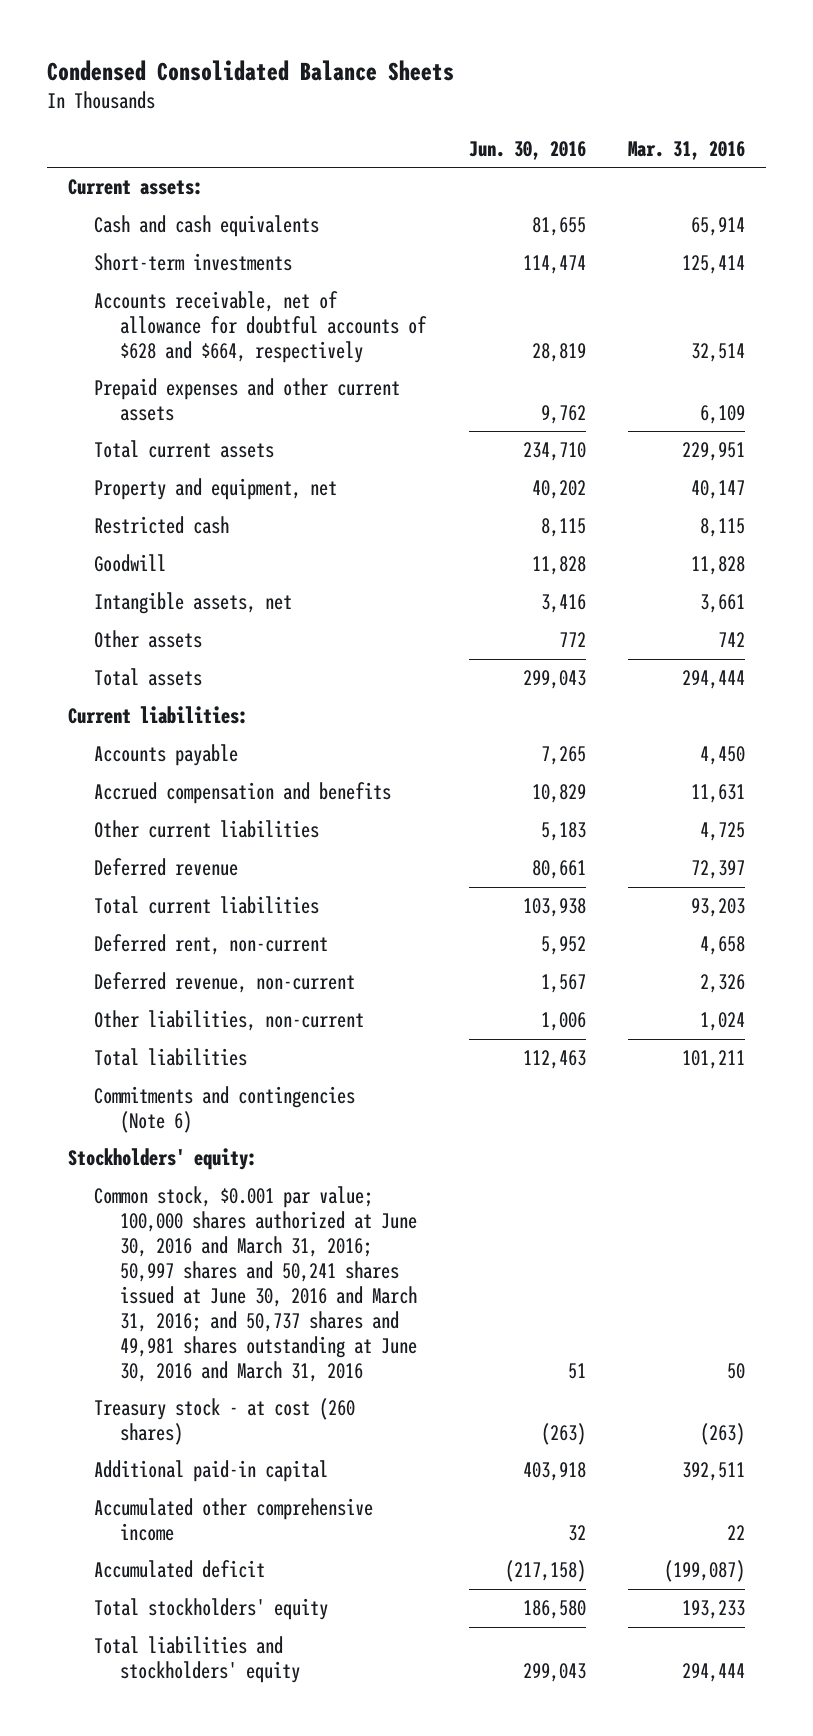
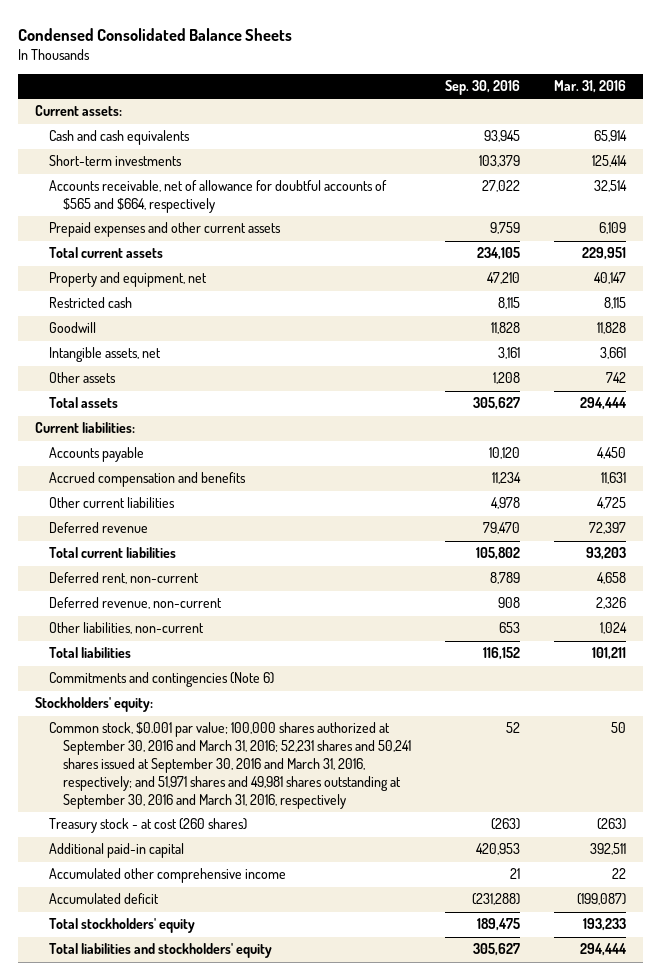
[468,140,586,160] Jun. 30, 2016 -> none
none -> [445,80,521,96] Sep. 30, 2016
[94,291,428,364] Accounts receivable, net of allowance for doubtful accounts of $628 and $664, respectively -> [49,180,388,214] Accounts receivable, net of allowance for doubtful accounts of $565 and $664, respectively
[94,1186,418,1382] Common stock, $0.001 par value; 100,000 shares authorized at June 30, 2016 and March 31, 2016; 50,997 shares and 50,241 shares issued at June 30, 2016 and March 31, 2016; and 50,737 shares and 49,981 shares outstanding at June 30, 2016 and March 31, 2016 -> [49,722,412,809] Common stock, $0.001 par value; 100,000 shares authorized at September 30, 2016 and March 31, 2016; 52,231 shares and 50,241 shares issued at September 30, 2016 and March 31, 2016, respectively; and 51,971 shares and 49,981 shares outstanding at September 30, 2016 and March 31, 2016, respectively

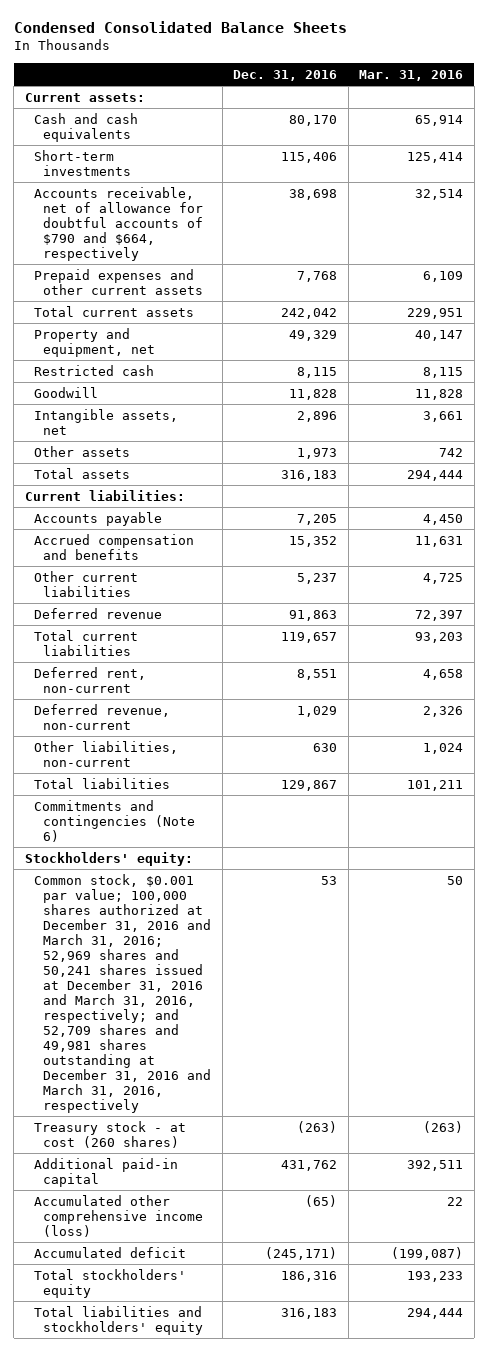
[445,80,521,96] Sep. 30, 2016 -> none
none -> [233,69,338,81] Dec. 31, 2016
[49,180,388,214] Accounts receivable, net of allowance for doubtful accounts of $565 and $664, respectively -> [34,186,204,261] Accounts receivable, net of allowance for doubtful accounts of $790 and $664, respectively
[49,722,412,809] Common stock, $0.001 par value; 100,000 shares authorized at September 30, 2016 and March 31, 2016; 52,231 shares and 50,241 shares issued at September 30, 2016 and March 31, 2016, respectively; and 51,971 shares and 49,981 shares outstanding at September 30, 2016 and March 31, 2016, respectively -> [34,873,212,1113] Common stock, $0.001 par value; 100,000 shares authorized at December 31, 2016 and March 31, 2016; 52,969 shares and 50,241 shares issued at December 31, 2016 and March 31, 2016, respectively; and 52,709 shares and 49,981 shares outstanding at December 31, 2016 and March 31, 2016, respectively
[49,868,287,884] Accumulated other comprehensive income -> [34,1194,204,1237] Accumulated other comprehensive income (loss)

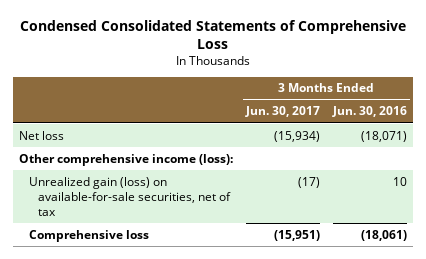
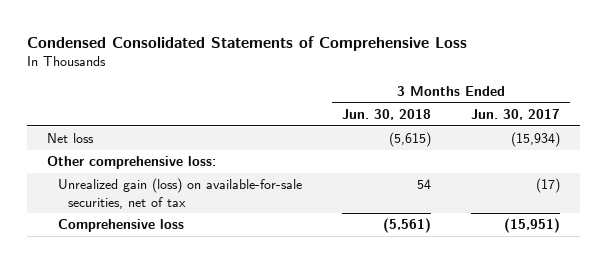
[331,106,407,118] Jun. 30, 2016 -> none
none -> [341,109,431,121] Jun. 30, 2018
[19,153,234,166] Other comprehensive income (loss): -> [47,156,217,170] Other comprehensive loss:

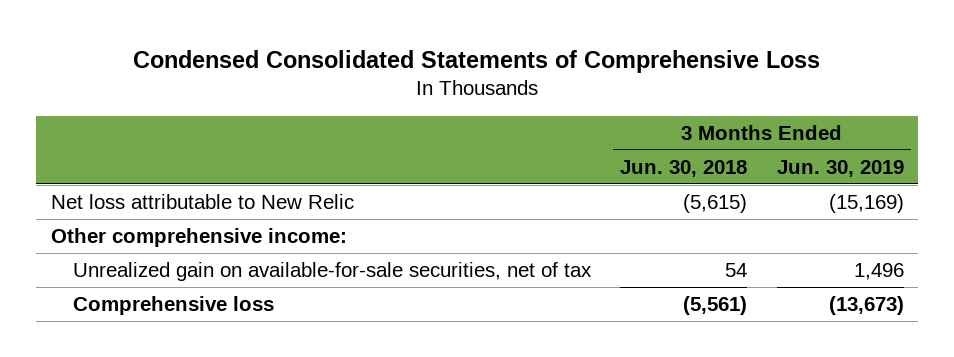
[470,109,560,121] Jun. 30, 2017 -> none
none -> [776,159,904,177] Jun. 30, 2019
[47,133,95,144] Net loss -> [50,194,354,210] Net loss attributable to New Relic
[47,156,217,170] Other comprehensive loss: -> [50,228,347,248] Other comprehensive income:
[57,178,302,209] Unrealized gain (loss) on available-for-sale securities, net of tax -> [72,262,592,282] Unrealized gain on available-for-sale securities, net of tax

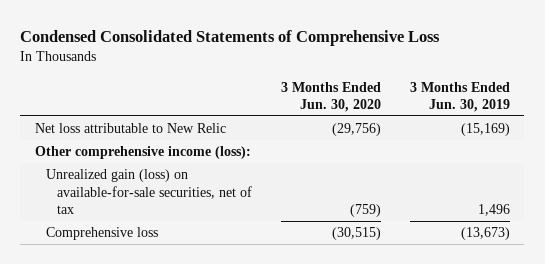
[620,159,748,177] Jun. 30, 2018 -> none
none -> [280,81,381,112] 3 Months Ended Jun. 30, 2020
[50,228,347,248] Other comprehensive income: -> [34,146,251,160] Other comprehensive income (loss):
[72,262,592,282] Unrealized gain on available-for-sale securities, net of tax -> [45,169,252,215] Unrealized gain (loss) on available-for-sale securities, net of tax

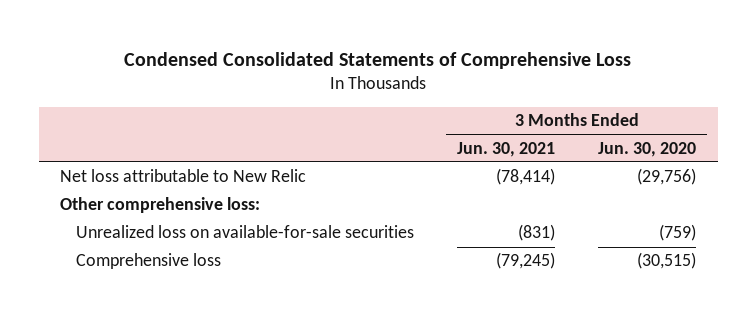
[409,81,510,112] 3 Months Ended Jun. 30, 2019 -> none
none -> [457,141,556,157] Jun. 30, 2021
[34,146,251,160] Other comprehensive income (loss): -> [60,197,261,214] Other comprehensive loss:
[45,169,252,215] Unrealized gain (loss) on available-for-sale securities, net of tax -> [76,225,415,239] Unrealized loss on available-for-sale securities

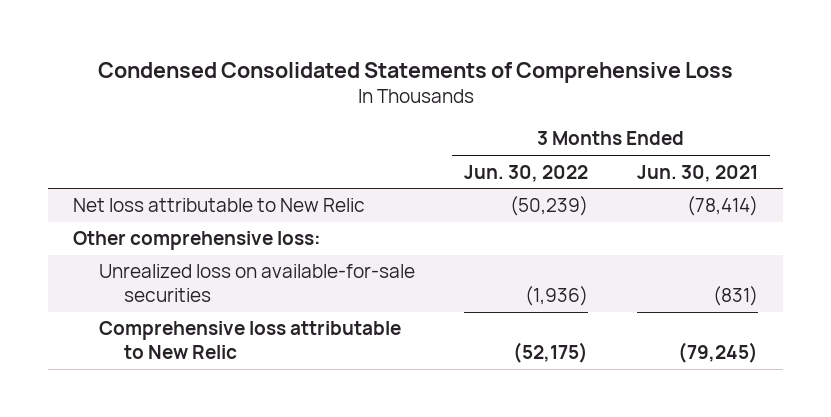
[598,141,697,157] Jun. 30, 2020 -> none
none -> [463,164,588,182] Jun. 30, 2022
[76,253,222,270] Comprehensive loss -> [98,321,401,359] Comprehensive loss attributable to New Relic

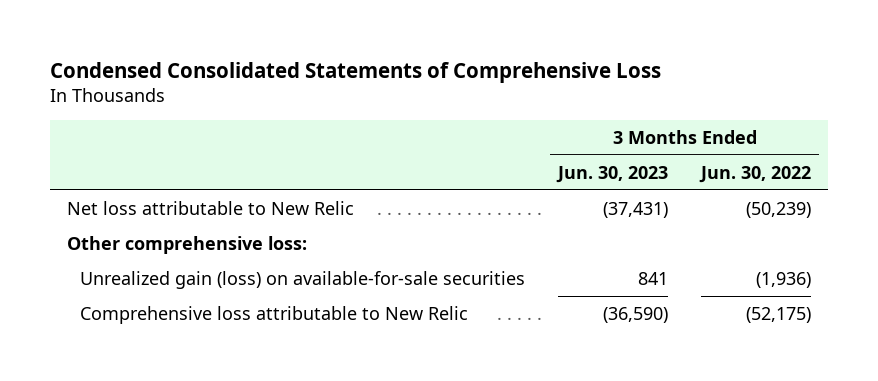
[637,164,759,182] Jun. 30, 2021 -> none
none -> [556,165,669,183] Jun. 30, 2023
[98,264,415,302] Unrealized loss on available-for-sale securities -> [80,270,526,289] Unrealized gain (loss) on available-for-sale securities

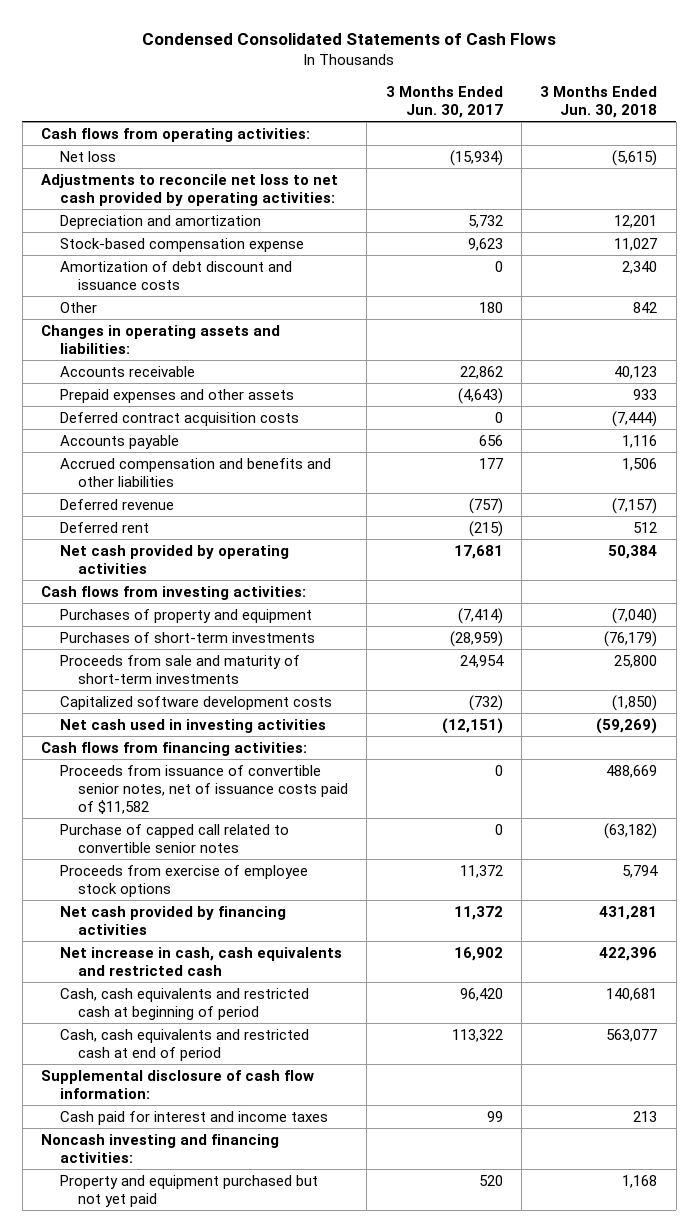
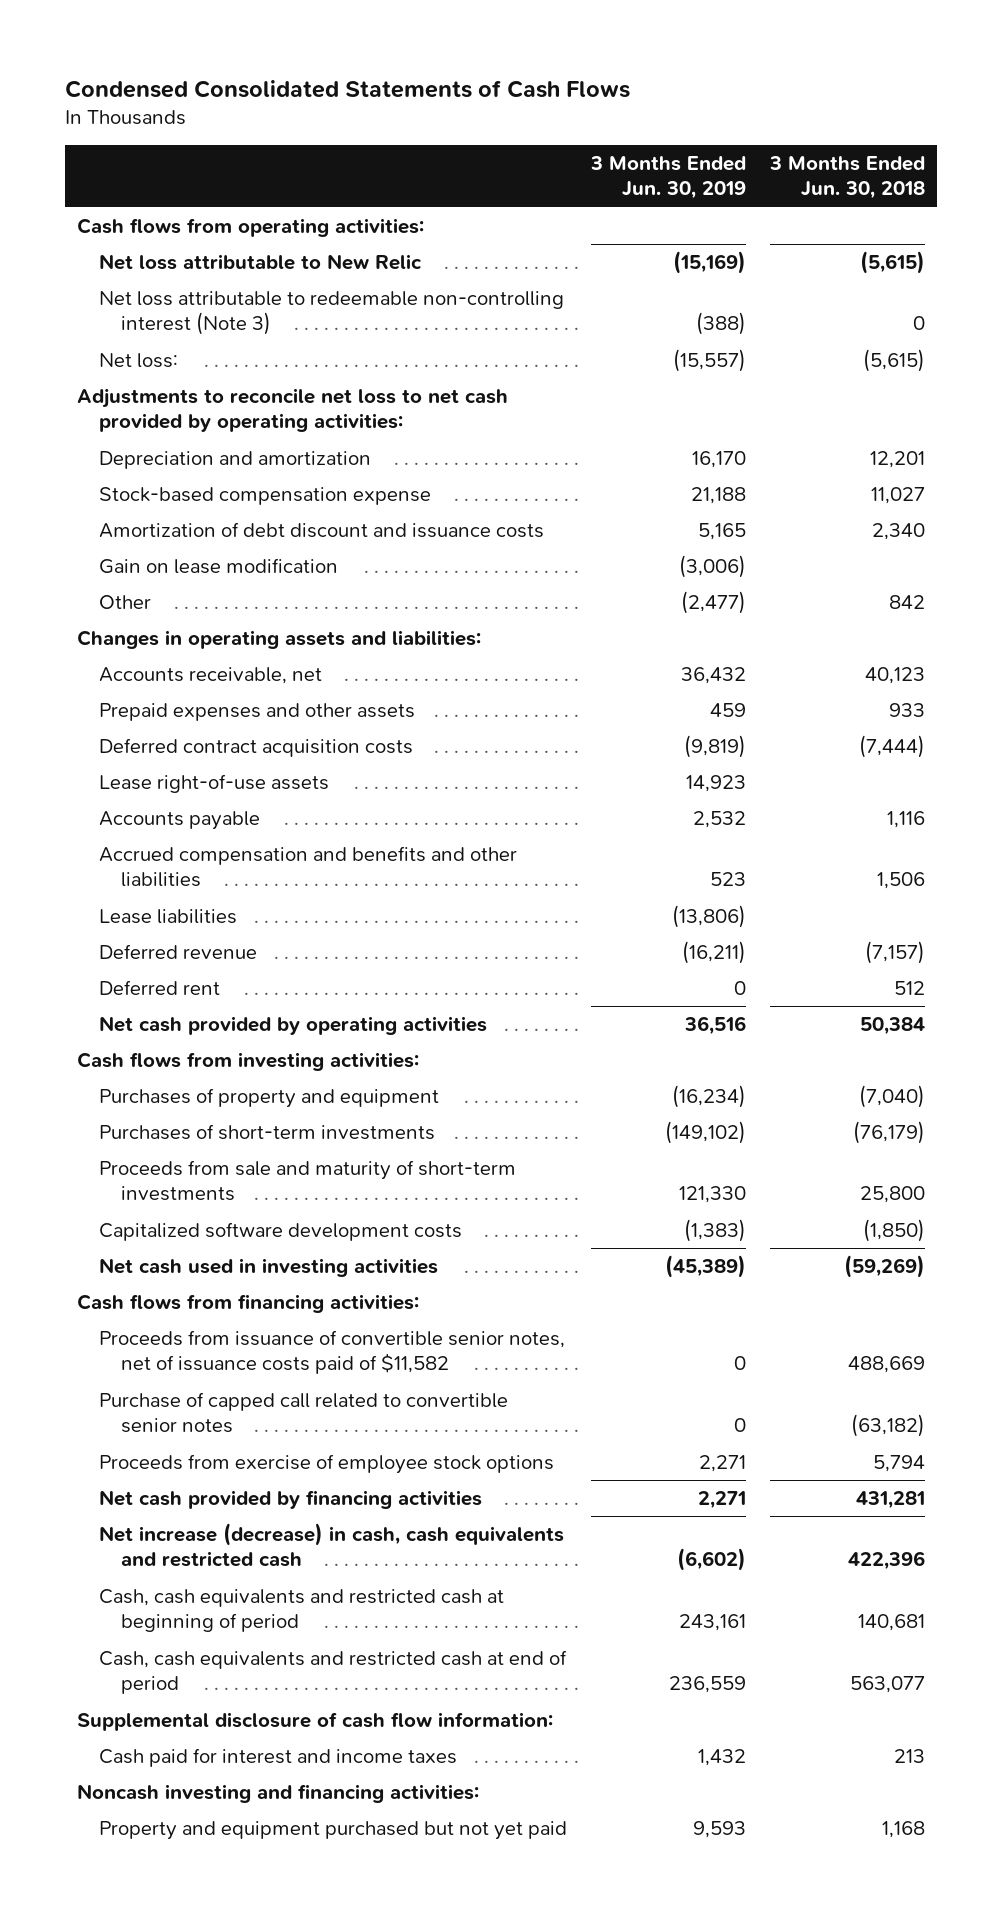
[385,85,503,118] 3 Months Ended Jun. 30, 2017 -> none
none -> [590,156,747,200] 3 Months Ended Jun. 30, 2019
[59,150,116,162] Net loss -> [99,254,423,271] Net loss attributable to New Relic
none -> [99,291,565,336] Net loss attributable to redeemable non-controlling interest (Note 3)
none -> [99,353,179,369] Net loss:
none -> [99,558,339,575] Gain on lease modification
[59,365,195,377] Accounts receivable -> [99,667,323,685] Accounts receivable, net
none -> [99,774,330,794] Lease right-of-use assets
none -> [99,909,238,925] Lease liabilities
[59,946,342,976] Net increase in cash, cash equivalents and restricted cash -> [99,1523,565,1568] Net increase (decrease) in cash, cash equivalents and restricted cash

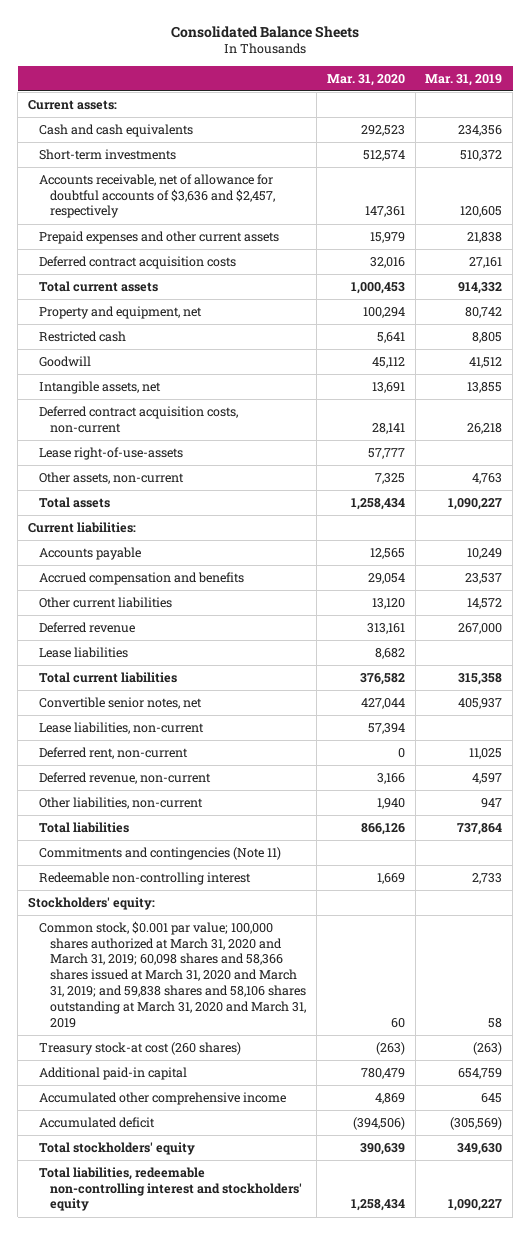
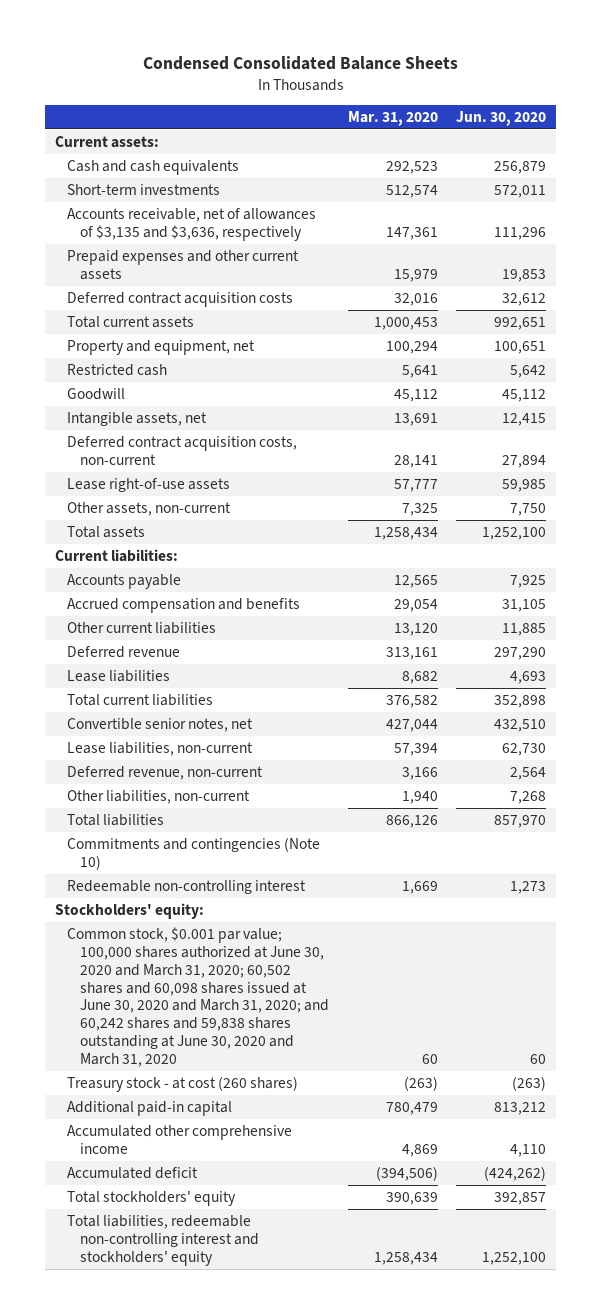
[171,25,360,38] Consolidated Balance Sheets -> [142,56,458,71] Condensed Consolidated Balance Sheets
[425,73,503,86] Mar. 31, 2019 -> none
none -> [456,111,547,127] Jun. 30, 2020
[39,173,276,219] Accounts receivable, net of allowance for doubtful accounts of $3,636 and $2,457, respectively -> [67,207,317,241] Accounts receivable, net of allowances of $3,135 and $3,636, respectively
[39,446,184,460] Lease right-of-use-assets -> [67,477,231,492] Lease right-of-use assets
[39,746,189,759] Deferred rent, non-current -> none
[39,846,282,860] Commitments and contingencies (Note 11) -> [67,836,321,870] Commitments and contingencies (Note 10)
[39,920,307,1028] Common stock, $0.001 par value; 100,000 shares authorized at March 31, 2020 and March 31, 2019; 60,098 shares and 58,366 shares issued at March 31, 2020 and March 31, 2019; and 59,838 shares and 58,106 shares outstanding at March 31, 2020 and March 31, 2019 -> [67,926,329,1068] Common stock, $0.001 par value; 100,000 shares authorized at June 30, 2020 and March 31, 2020; 60,502 shares and 60,098 shares issued at June 30, 2020 and March 31, 2020; and 60,242 shares and 59,838 shares outstanding at June 30, 2020 and March 31, 2020
[39,1041,242,1055] Treasury stock-at cost (260 shares) -> [67,1075,299,1092] Treasury stock - at cost (260 shares)

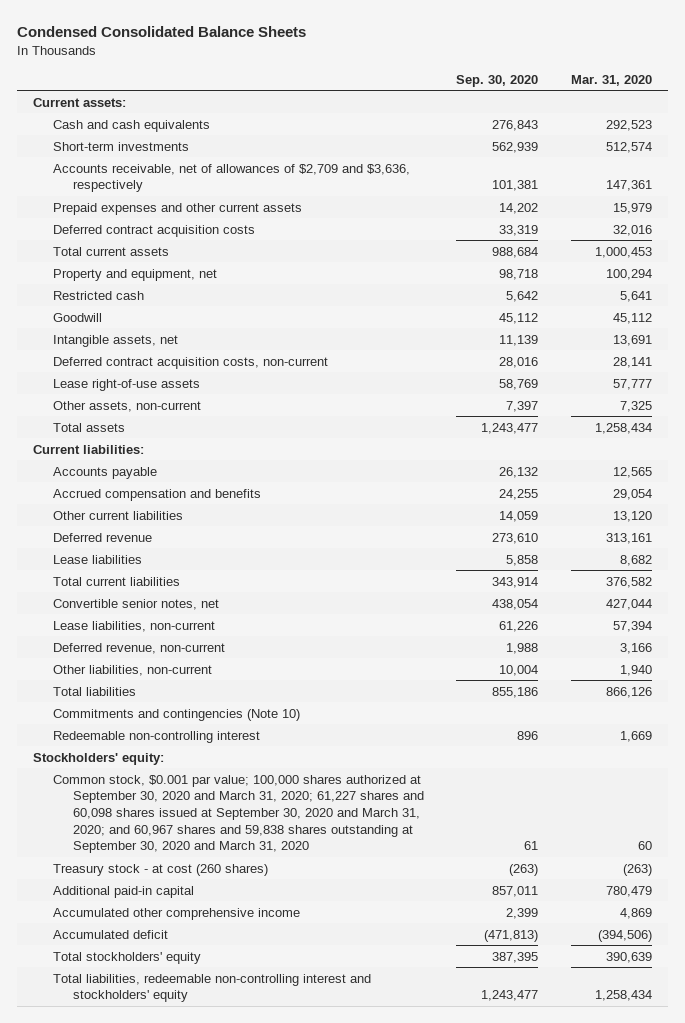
[456,111,547,127] Jun. 30, 2020 -> none
none -> [456,74,539,87] Sep. 30, 2020
[67,207,317,241] Accounts receivable, net of allowances of $3,135 and $3,636, respectively -> [52,163,410,193] Accounts receivable, net of allowances of $2,709 and $3,636, respectively
[67,926,329,1068] Common stock, $0.001 par value; 100,000 shares authorized at June 30, 2020 and March 31, 2020; 60,502 shares and 60,098 shares issued at June 30, 2020 and March 31, 2020; and 60,242 shares and 59,838 shares outstanding at June 30, 2020 and March 31, 2020 -> [52,774,424,854] Common stock, $0.001 par value; 100,000 shares authorized at September 30, 2020 and March 31, 2020; 61,227 shares and 60,098 shares issued at September 30, 2020 and March 31, 2020; and 60,967 shares and 59,838 shares outstanding at September 30, 2020 and March 31, 2020

